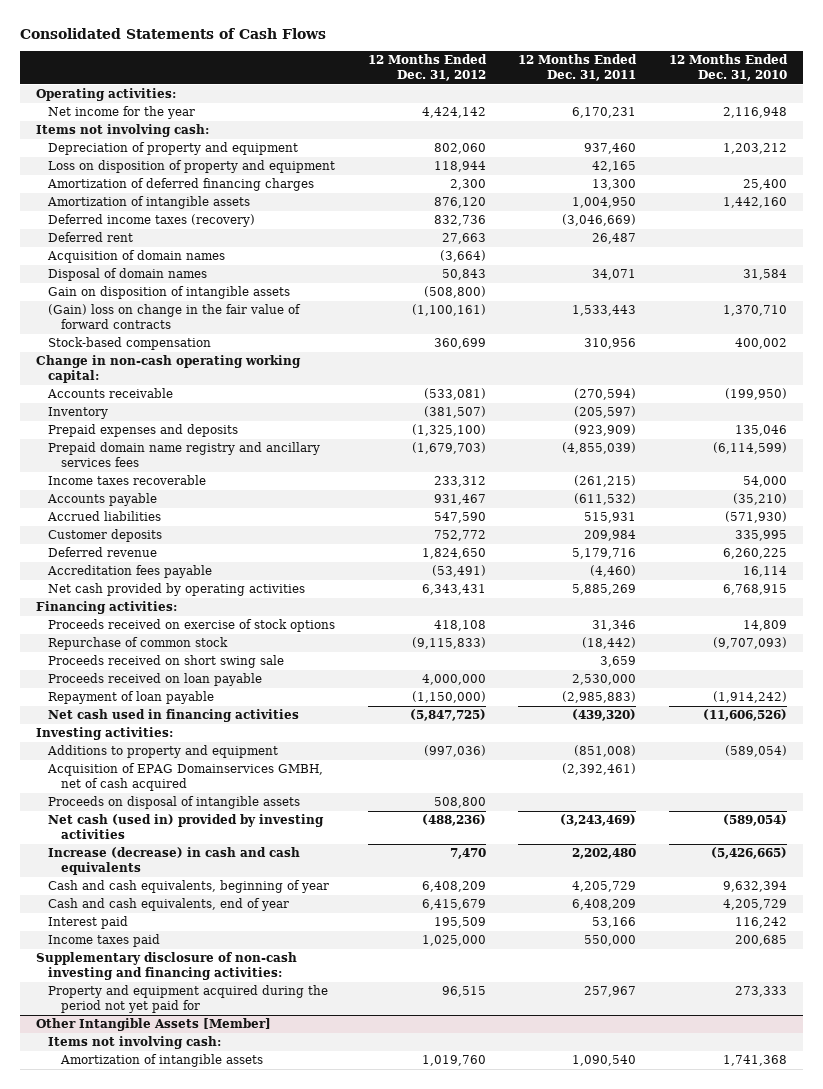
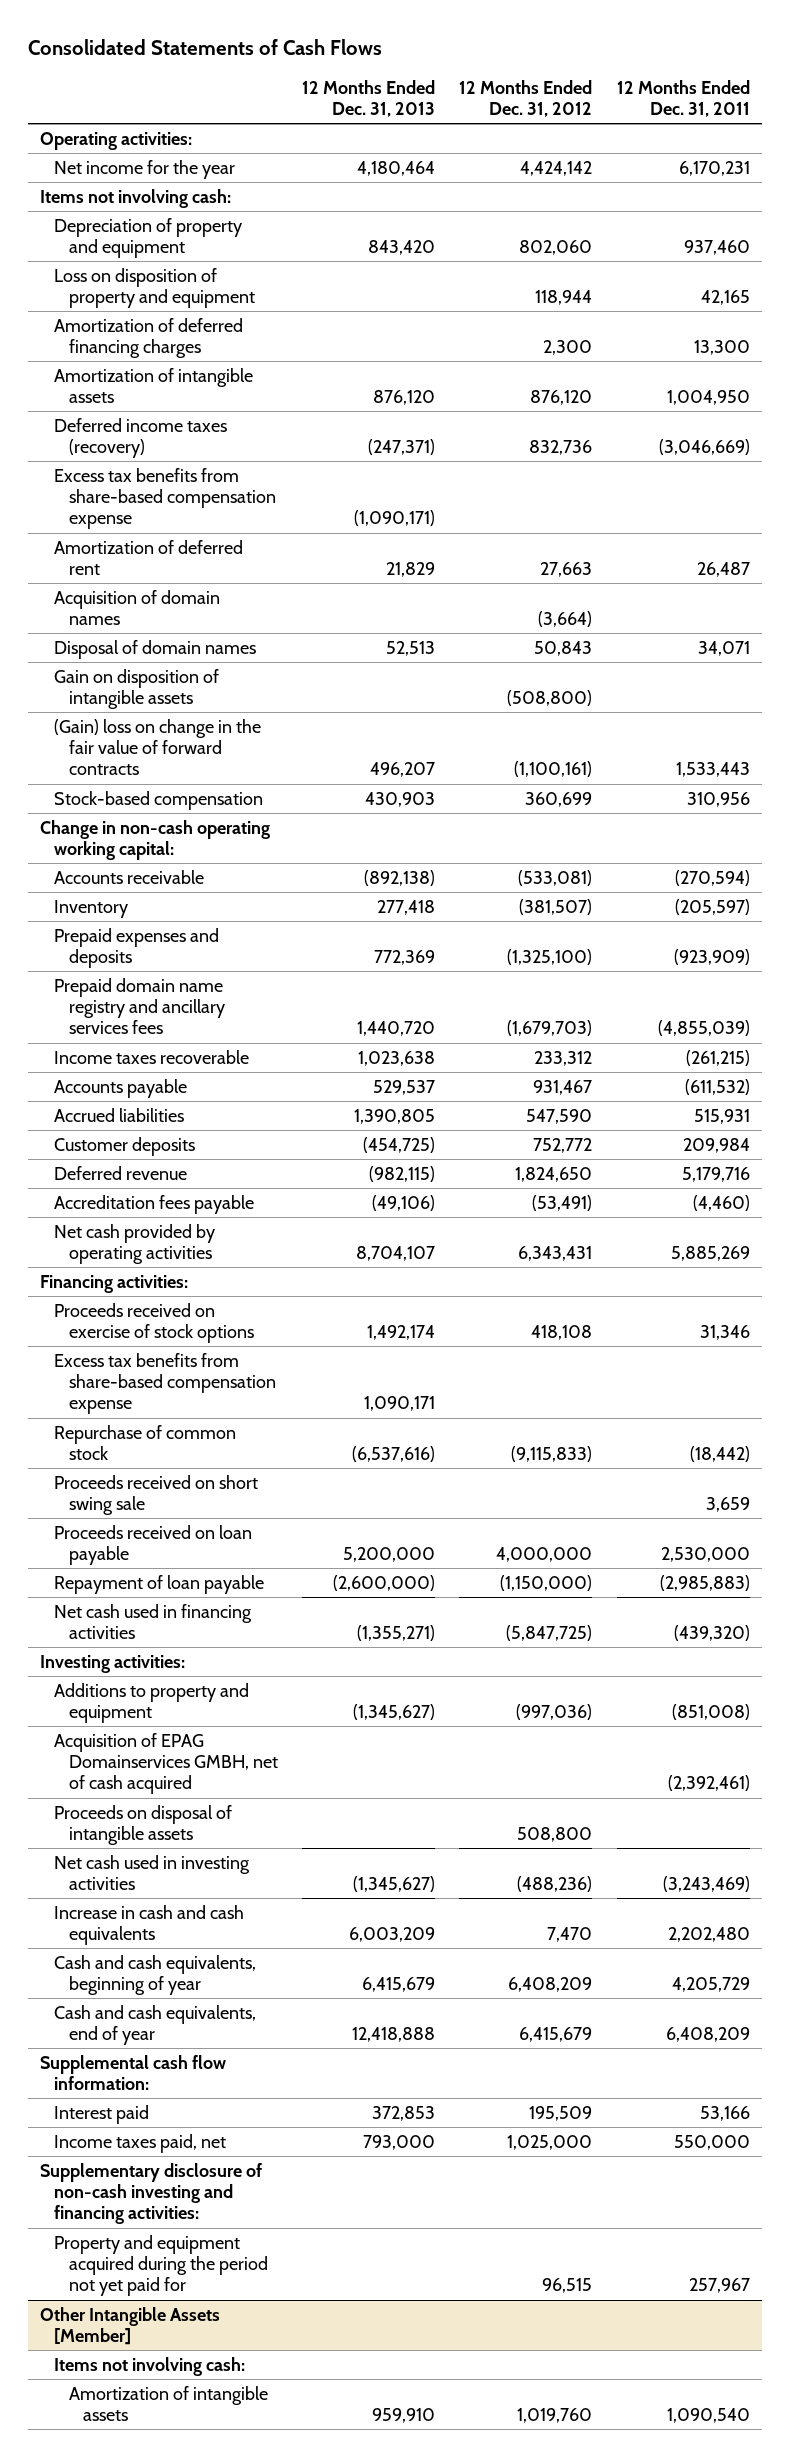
[668,54,788,82] 12 Months Ended Dec. 31, 2010 -> none
none -> [302,79,436,117] 12 Months Ended Dec. 31, 2013
none -> [54,467,276,530] Excess tax benefits from share-based compensation expense
[48,232,134,243] Deferred rent -> [54,539,244,576] Amortization of deferred rent
none -> [54,1352,276,1415] Excess tax benefits from share-based compensation expense
[48,814,325,840] Net cash (used in) provided by investing activities -> [54,1854,251,1891] Net cash used in investing activities
[48,847,301,876] Increase (decrease) in cash and cash equivalents -> [54,1904,245,1946] Increase in cash and cash equivalents
none -> [39,2054,226,2091] Supplemental cash flow information:
[48,934,161,948] Income taxes paid -> [54,2133,227,2153] Income taxes paid, net

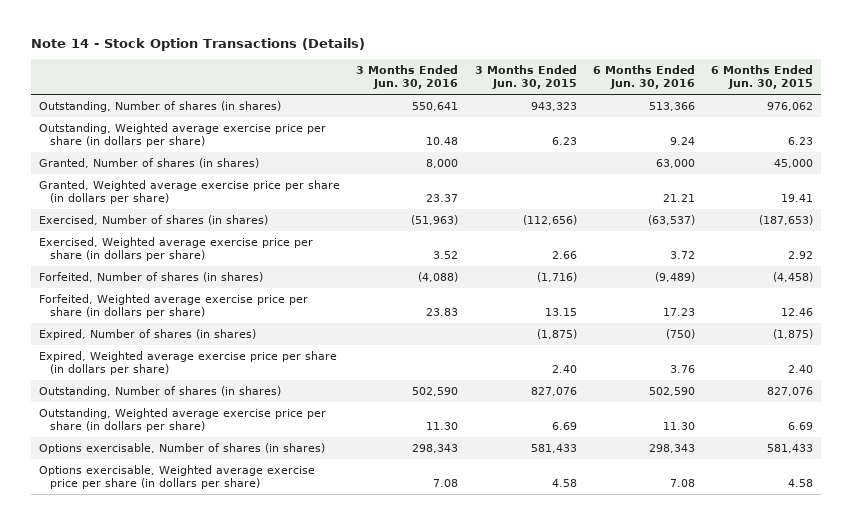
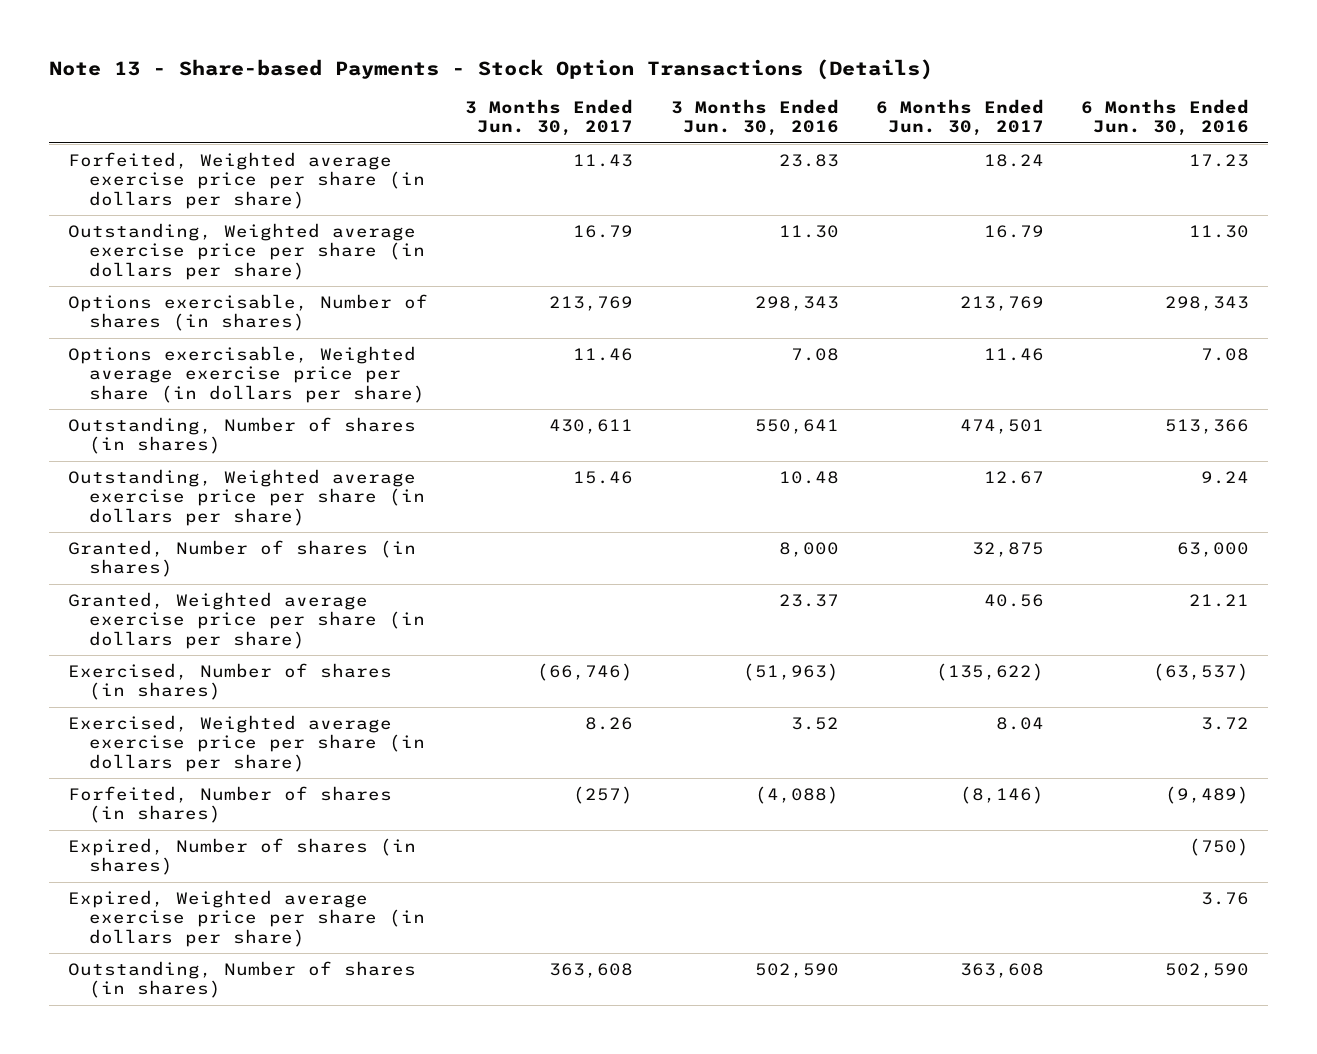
[30,37,365,51] Note 14 - Stock Option Transactions (Details) -> [49,58,934,80] Note 13 - Share-based Payments - Stock Option Transactions (Details)
[474,64,577,90] 3 Months Ended Jun. 30, 2015 -> none
[711,64,814,90] 6 Months Ended Jun. 30, 2015 -> none
none -> [465,98,634,137] 3 Months Ended Jun. 30, 2017
none -> [875,98,1044,137] 6 Months Ended Jun. 30, 2017
[38,293,308,319] Forfeited, Weighted average exercise price per share (in dollars per share) -> [67,151,425,209] Forfeited, Weighted average exercise price per share (in dollars per share)
[38,407,326,433] Outstanding, Weighted average exercise price per share (in dollars per share) -> [67,222,425,280] Outstanding, Weighted average exercise price per share (in dollars per share)
[38,442,325,454] Options exercisable, Number of shares (in shares) -> [67,293,428,332] Options exercisable, Number of shares (in shares)
[38,464,315,490] Options exercisable, Weighted average exercise price per share (in dollars per share) -> [67,345,425,403] Options exercisable, Weighted average exercise price per share (in dollars per share)

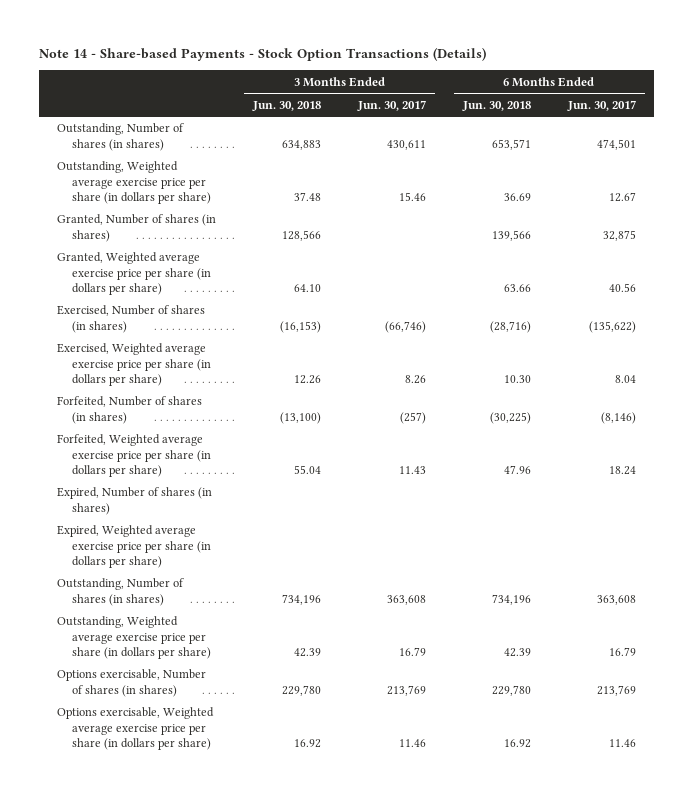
[49,58,934,80] Note 13 - Share-based Payments - Stock Option Transactions (Details) -> [38,46,486,61] Note 14 - Share-based Payments - Stock Option Transactions (Details)
[670,98,839,137] 3 Months Ended Jun. 30, 2016 -> none
[1081,98,1250,137] 6 Months Ended Jun. 30, 2016 -> none
none -> [252,100,322,111] Jun. 30, 2018
none -> [461,100,531,111] Jun. 30, 2018
[67,151,425,209] Forfeited, Weighted average exercise price per share (in dollars per share) -> [57,434,212,477] Forfeited, Weighted average exercise price per share (in dollars per share)
[67,222,425,280] Outstanding, Weighted average exercise price per share (in dollars per share) -> [57,616,212,659] Outstanding, Weighted average exercise price per share (in dollars per share)
[67,293,428,332] Options exercisable, Number of shares (in shares) -> [57,669,207,697] Options exercisable, Number of shares (in shares)
[67,345,425,403] Options exercisable, Weighted average exercise price per share (in dollars per share) -> [57,707,215,750] Options exercisable, Weighted average exercise price per share (in dollars per share)

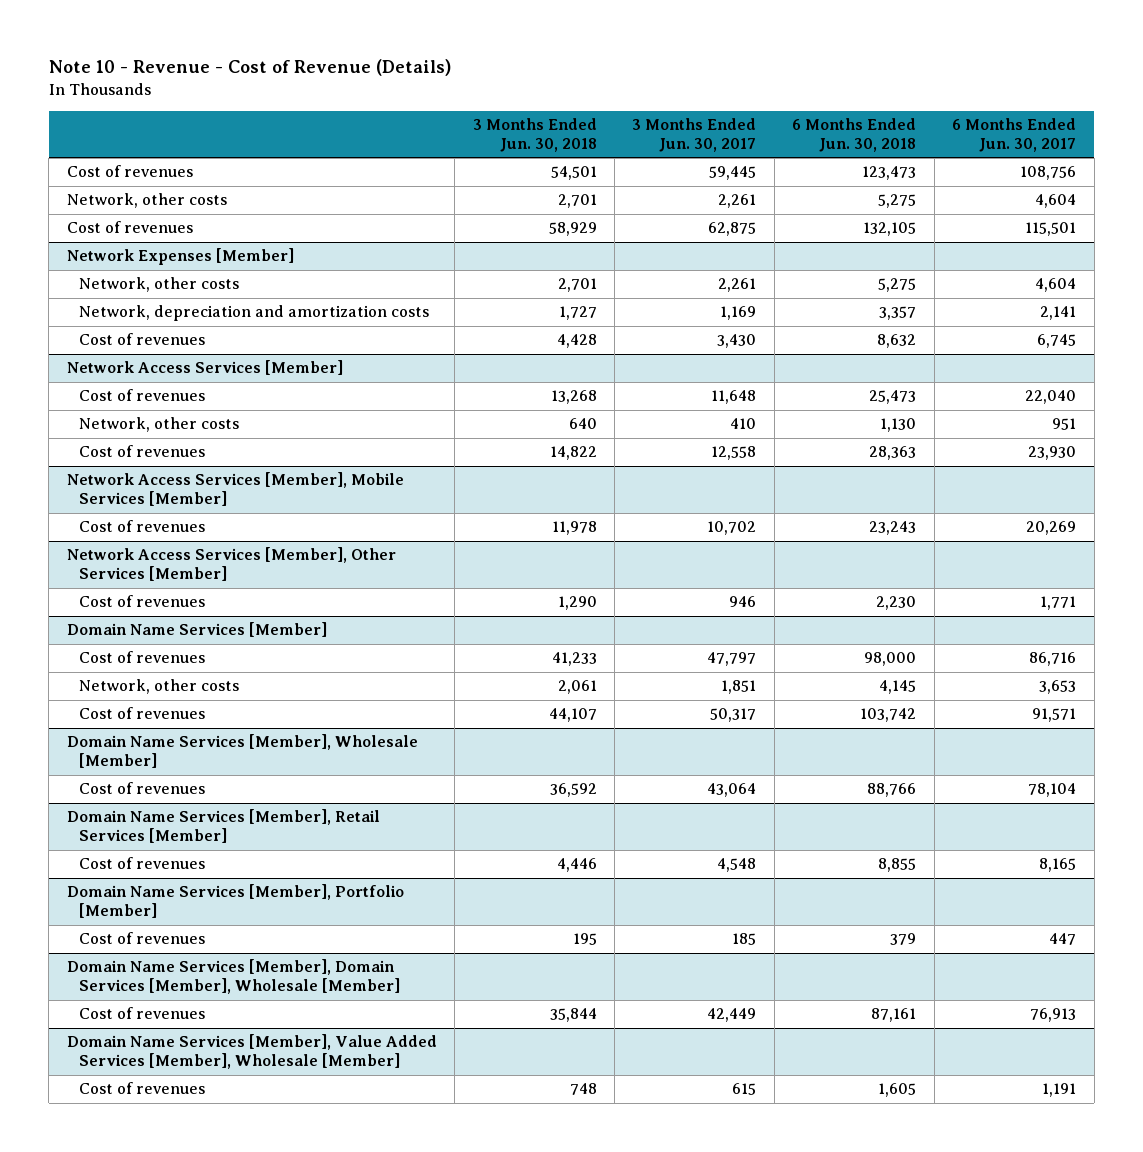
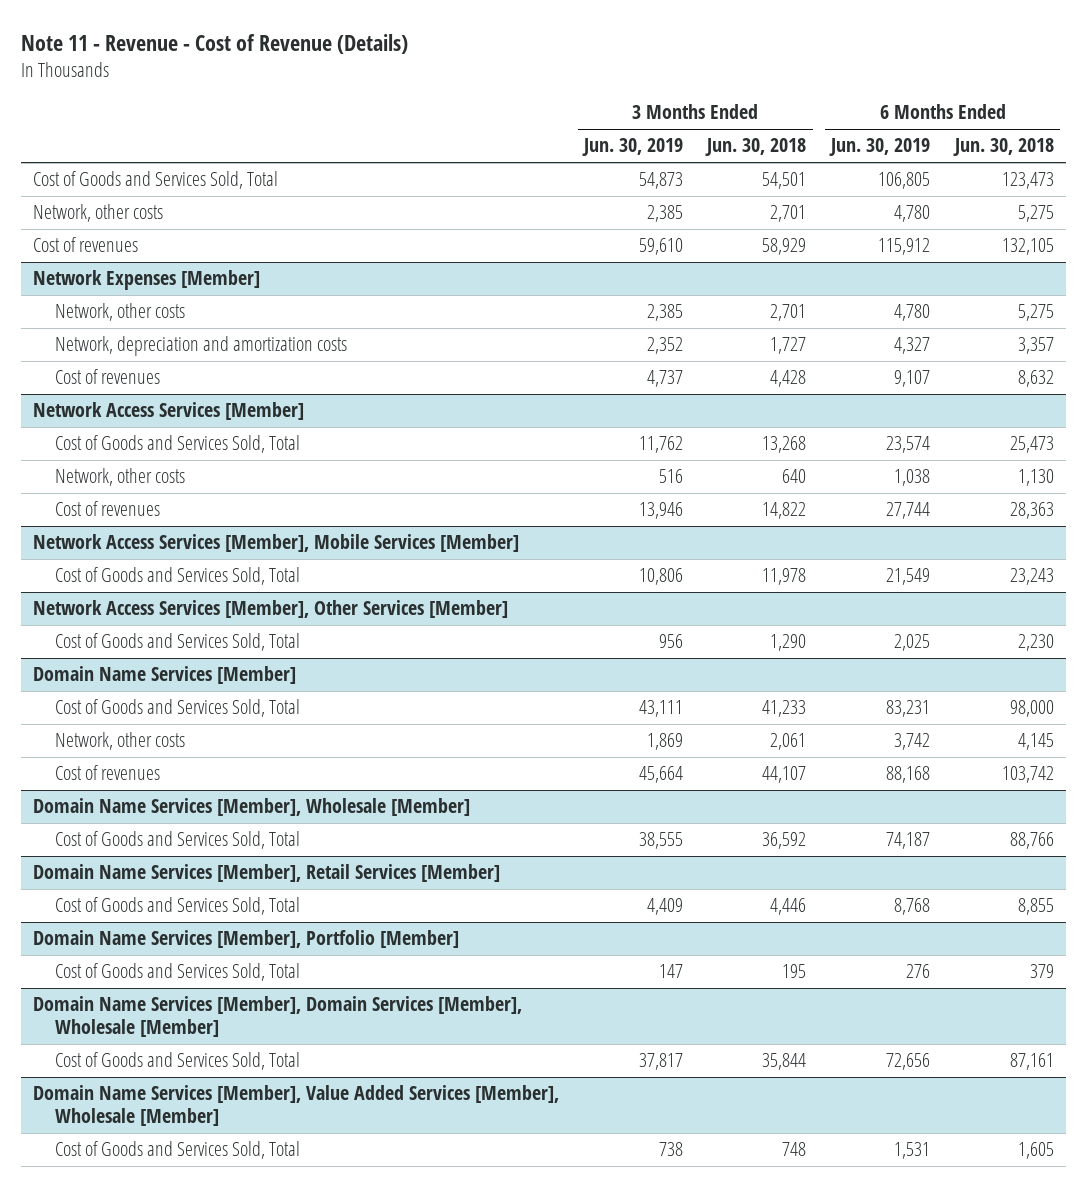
[48,59,451,77] Note 10 - Revenue - Cost of Revenue (Details) -> [20,33,408,54] Note 11 - Revenue - Cost of Revenue (Details)
[632,117,757,152] 3 Months Ended Jun. 30, 2017 -> none
[952,117,1077,152] 6 Months Ended Jun. 30, 2017 -> none
none -> [581,138,683,157] Jun. 30, 2019
none -> [829,138,931,157] Jun. 30, 2019
[66,165,193,178] Cost of revenues -> [32,171,278,190] Cost of Goods and Services Sold, Total
[79,389,206,402] Cost of revenues -> [55,435,301,454] Cost of Goods and Services Sold, Total
[79,520,206,533] Cost of revenues -> [55,567,301,586] Cost of Goods and Services Sold, Total
[79,595,206,608] Cost of revenues -> [55,633,301,652] Cost of Goods and Services Sold, Total
[79,651,206,664] Cost of revenues -> [55,699,301,718] Cost of Goods and Services Sold, Total
[79,782,206,795] Cost of revenues -> [55,831,301,850] Cost of Goods and Services Sold, Total
[79,857,206,870] Cost of revenues -> [55,897,301,916] Cost of Goods and Services Sold, Total
[79,932,206,945] Cost of revenues -> [55,963,301,982] Cost of Goods and Services Sold, Total
[79,1007,206,1020] Cost of revenues -> [55,1052,301,1071] Cost of Goods and Services Sold, Total
[79,1082,206,1095] Cost of revenues -> [55,1141,301,1160] Cost of Goods and Services Sold, Total

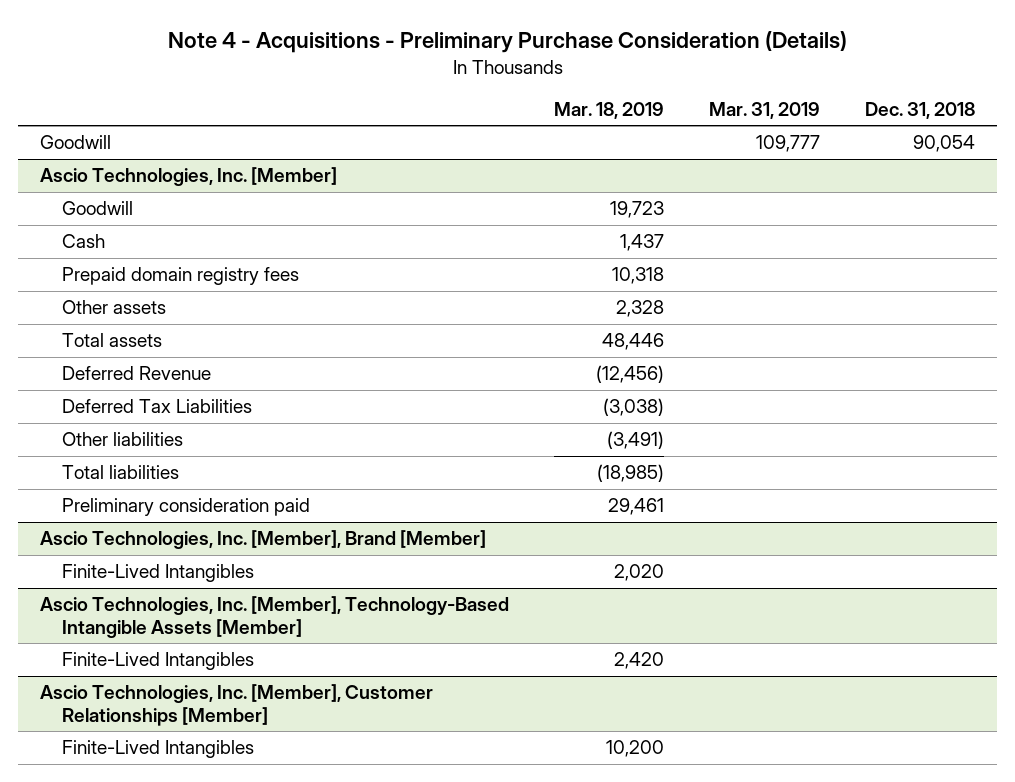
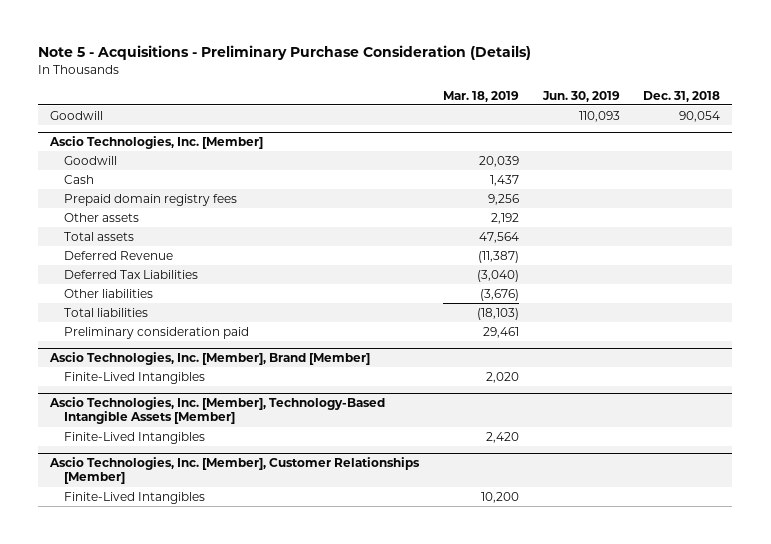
[167,30,847,53] Note 4 - Acquisitions - Preliminary Purchase Consideration (Details) -> [38,45,532,61] Note 5 - Acquisitions - Preliminary Purchase Consideration (Details)
[708,102,820,120] Mar. 31, 2019 -> none
none -> [541,90,620,102] Jun. 30, 2019
[610,201,665,219] 19,723 -> [478,155,519,167] 20,039
[612,267,665,285] 10,318 -> [487,193,519,205] 9,256
[616,300,665,318] 2,328 -> [490,212,519,224] 2,192
[602,333,665,351] 48,446 -> [478,231,519,243] 47,564
[596,365,665,384] (12,456) -> [477,250,519,263] (11,387)
[603,398,665,417] (3,038) -> [476,269,519,282] (3,040)
[607,431,665,450] (3,491) -> [479,288,519,301] (3,676)
[597,464,665,483] (18,985) -> [476,307,519,320] (18,103)

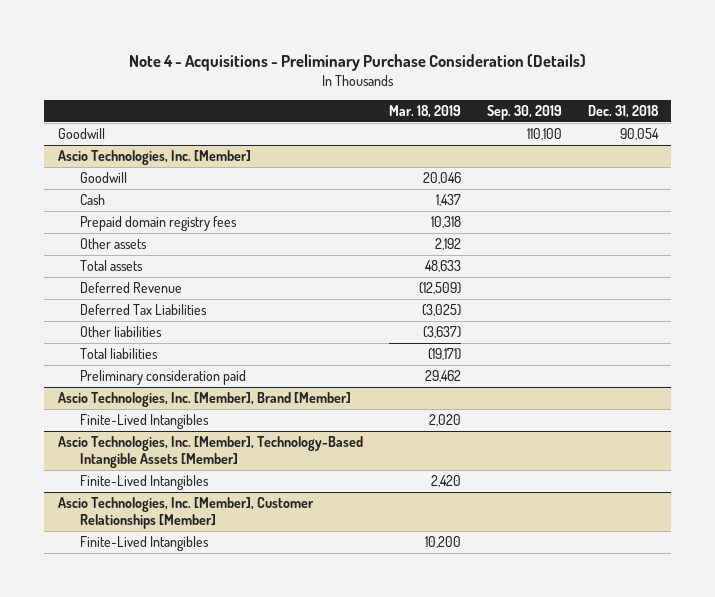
[38,45,532,61] Note 5 - Acquisitions - Preliminary Purchase Consideration (Details) -> [128,53,586,71] Note 4 - Acquisitions - Preliminary Purchase Consideration (Details)
[541,90,620,102] Jun. 30, 2019 -> none
none -> [486,105,562,121] Sep. 30, 2019
[478,155,519,167] 20,039 -> [422,172,461,185] 20,046
[487,193,519,205] 9,256 -> [430,216,461,229] 10,318
[478,231,519,243] 47,564 -> [424,260,461,273] 48,633
[477,250,519,263] (11,387) -> [418,282,461,295] (12,509)
[476,269,519,282] (3,040) -> [421,304,461,317] (3,025)
[479,288,519,301] (3,676) -> [422,326,461,339] (3,637)
[476,307,519,320] (18,103) -> [427,348,461,361] (19,171)
[482,326,519,338] 29,461 -> [424,370,461,383] 29,462

